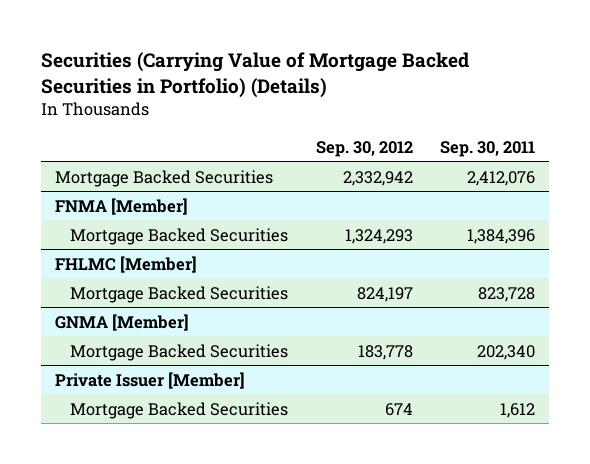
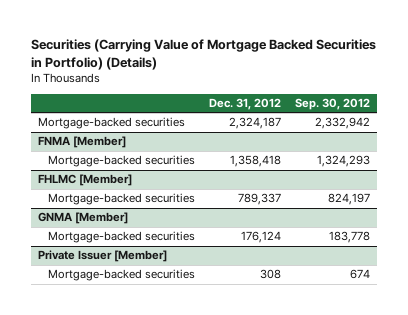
[440,140,536,157] Sep. 30, 2011 -> none
none -> [208,98,281,111] Dec. 31, 2012
[54,169,273,187] Mortgage Backed Securities -> [38,117,186,130] Mortgage-backed securities
[70,227,289,245] Mortgage Backed Securities -> [47,155,195,168] Mortgage-backed securities
[70,285,289,303] Mortgage Backed Securities -> [47,193,195,206] Mortgage-backed securities
[70,343,289,361] Mortgage Backed Securities -> [47,231,195,244] Mortgage-backed securities
[70,401,289,419] Mortgage Backed Securities -> [47,269,195,282] Mortgage-backed securities

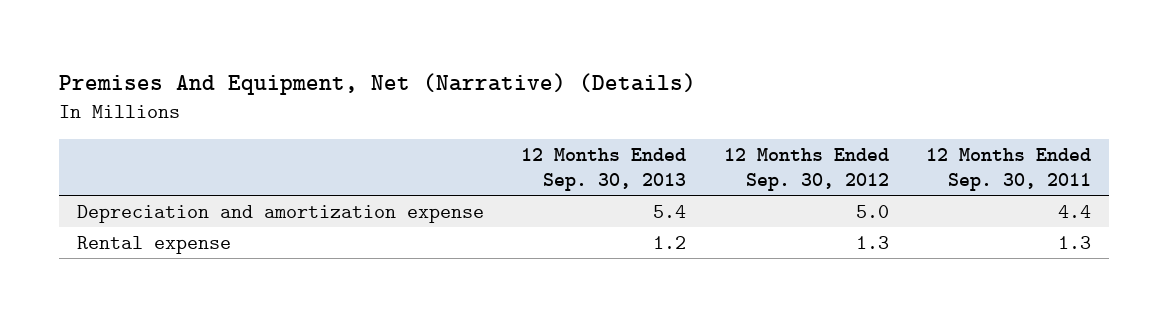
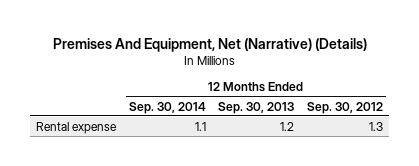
[925,147,1091,191] 12 Months Ended Sep. 30, 2011 -> none
none -> [128,101,206,114] Sep. 30, 2014
[77,204,485,223] Depreciation and amortization expense -> none

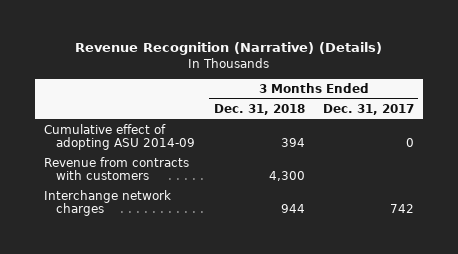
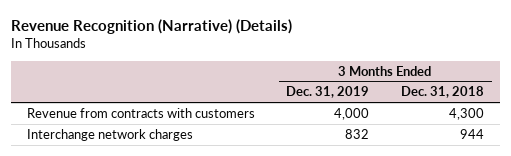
[322,103,414,115] Dec. 31, 2017 -> none
none -> [286,86,370,99] Dec. 31, 2019
[43,123,196,151] Cumulative effect of adopting ASU 2014-09 -> none

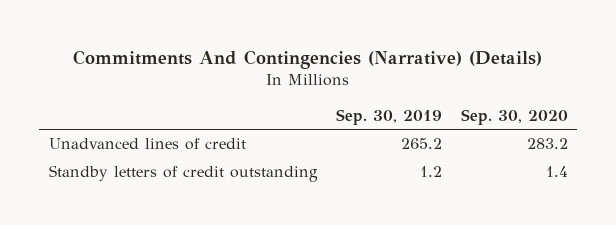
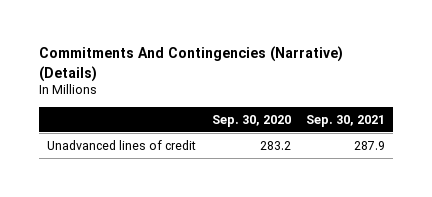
[335,108,442,125] Sep. 30, 2019 -> none
none -> [306,114,386,127] Sep. 30, 2021
[48,165,318,183] Standby letters of credit outstanding -> none

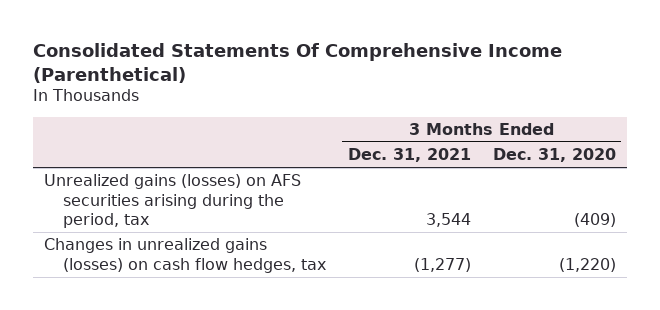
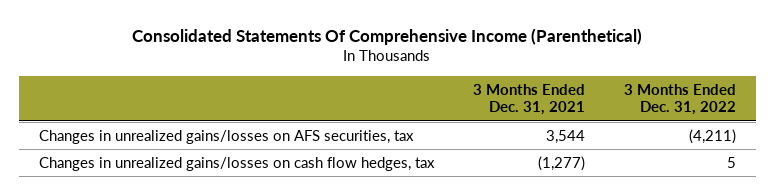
[492,148,616,163] Dec. 31, 2020 -> none
none -> [624,83,737,116] 3 Months Ended Dec. 31, 2022
[43,174,301,229] Unrealized gains (losses) on AFS securities arising during the period, tax -> [38,129,414,144] Changes in unrealized gains/losses on AFS securities, tax
[43,238,326,273] Changes in unrealized gains (losses) on cash flow hedges, tax -> [38,156,435,171] Changes in unrealized gains/losses on cash flow hedges, tax

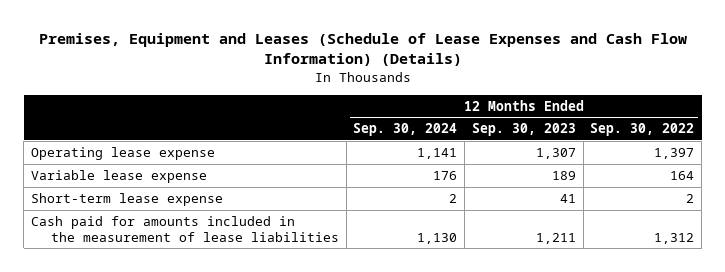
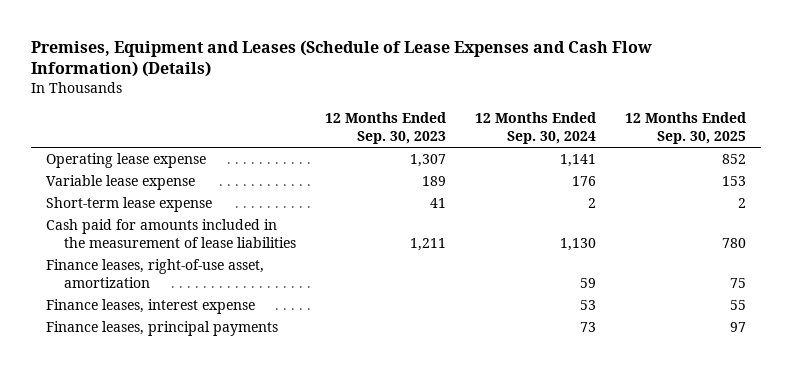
[590,123,695,137] Sep. 30, 2022 -> none
none -> [625,112,747,145] 12 Months Ended Sep. 30, 2025
none -> [45,259,264,288] Finance leases, right-of-use asset, amortization
none -> [45,299,255,315] Finance leases, interest expense
none -> [45,321,278,337] Finance leases, principal payments

